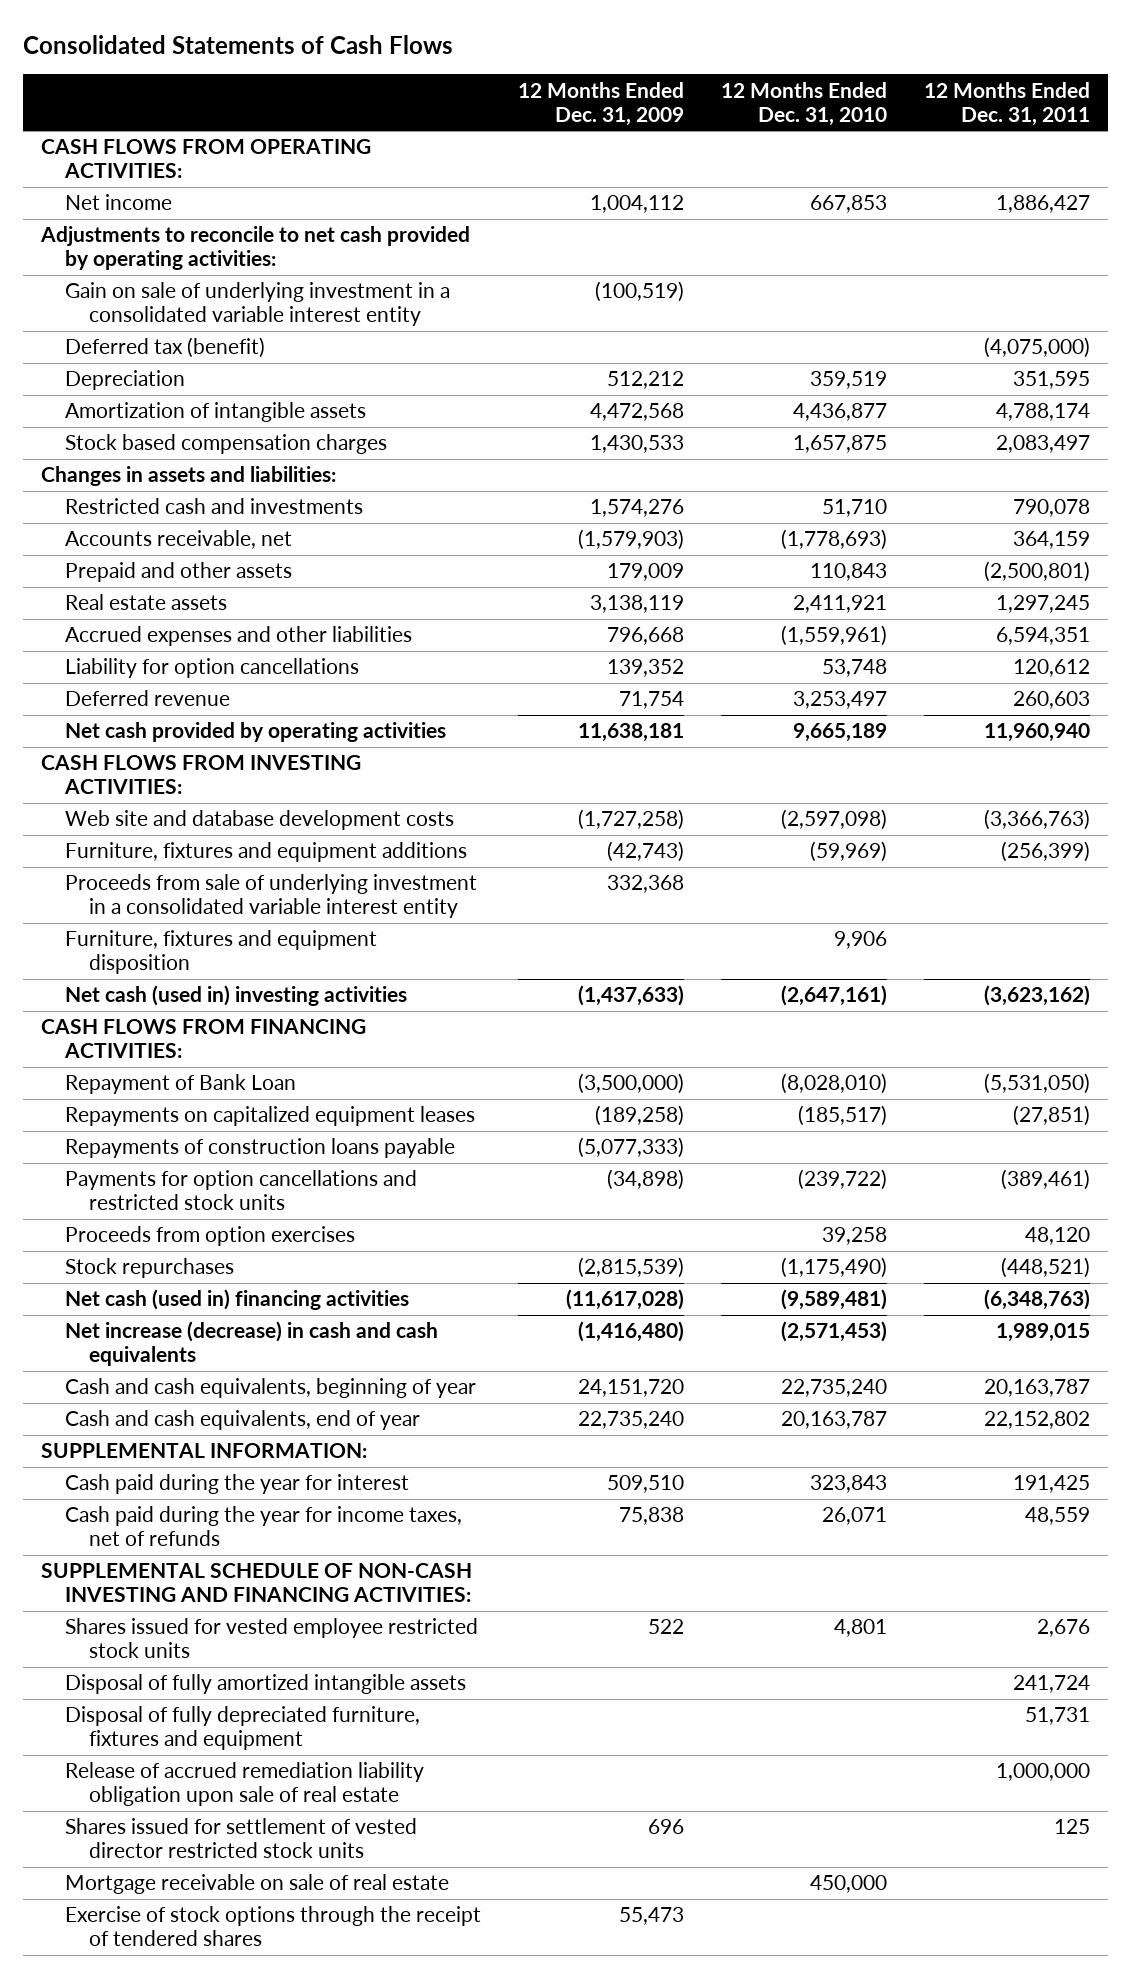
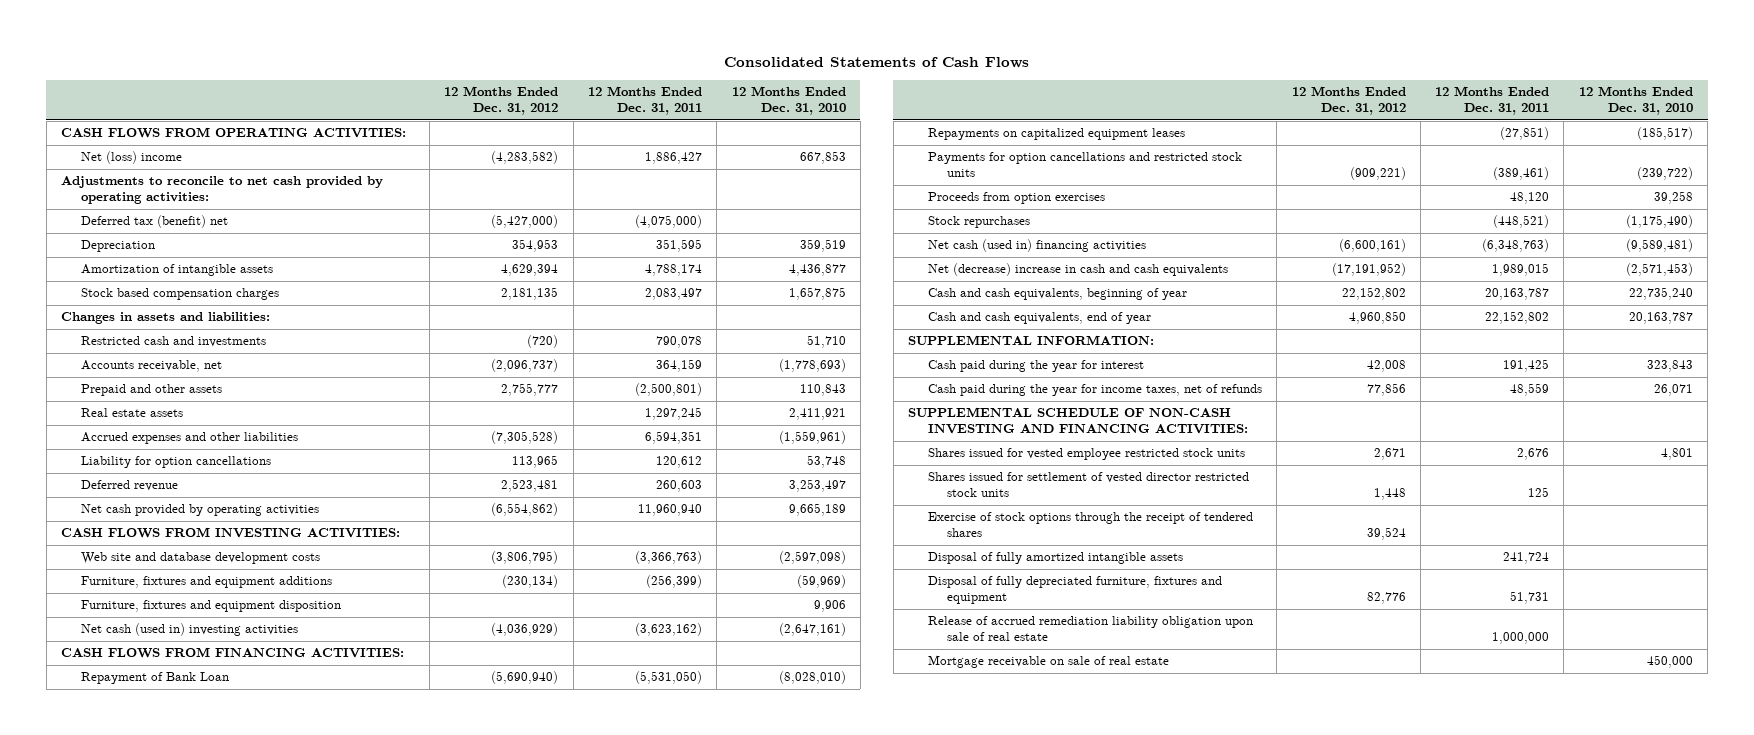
[517,81,684,126] 12 Months Ended Dec. 31, 2009 -> none
none -> [444,86,559,116] 12 Months Ended Dec. 31, 2012
[64,194,172,211] Net income -> [80,151,182,165] Net (loss) income
[64,282,450,327] Gain on sale of underlying investment in a consolidated variable interest entity -> none
[64,337,265,359] Deferred tax (benefit) -> [80,215,228,229] Deferred tax (benefit) net
[64,874,477,919] Proceeds from sale of underlying investment in a consolidated variable interest entity -> none
[64,1138,455,1159] Repayments of construction loans payable -> none
[64,1321,438,1367] Net increase (decrease) in cash and cash equivalents -> [927,263,1228,277] Net (decrease) increase in cash and cash equivalents
[64,1818,417,1859] Shares issued for settlement of vested director restricted stock units -> [927,472,1249,498] Shares issued for settlement of vested director restricted stock units
[64,1906,481,1947] Exercise of stock options through the receipt of tendered shares -> [927,512,1253,538] Exercise of stock options through the receipt of tendered shares

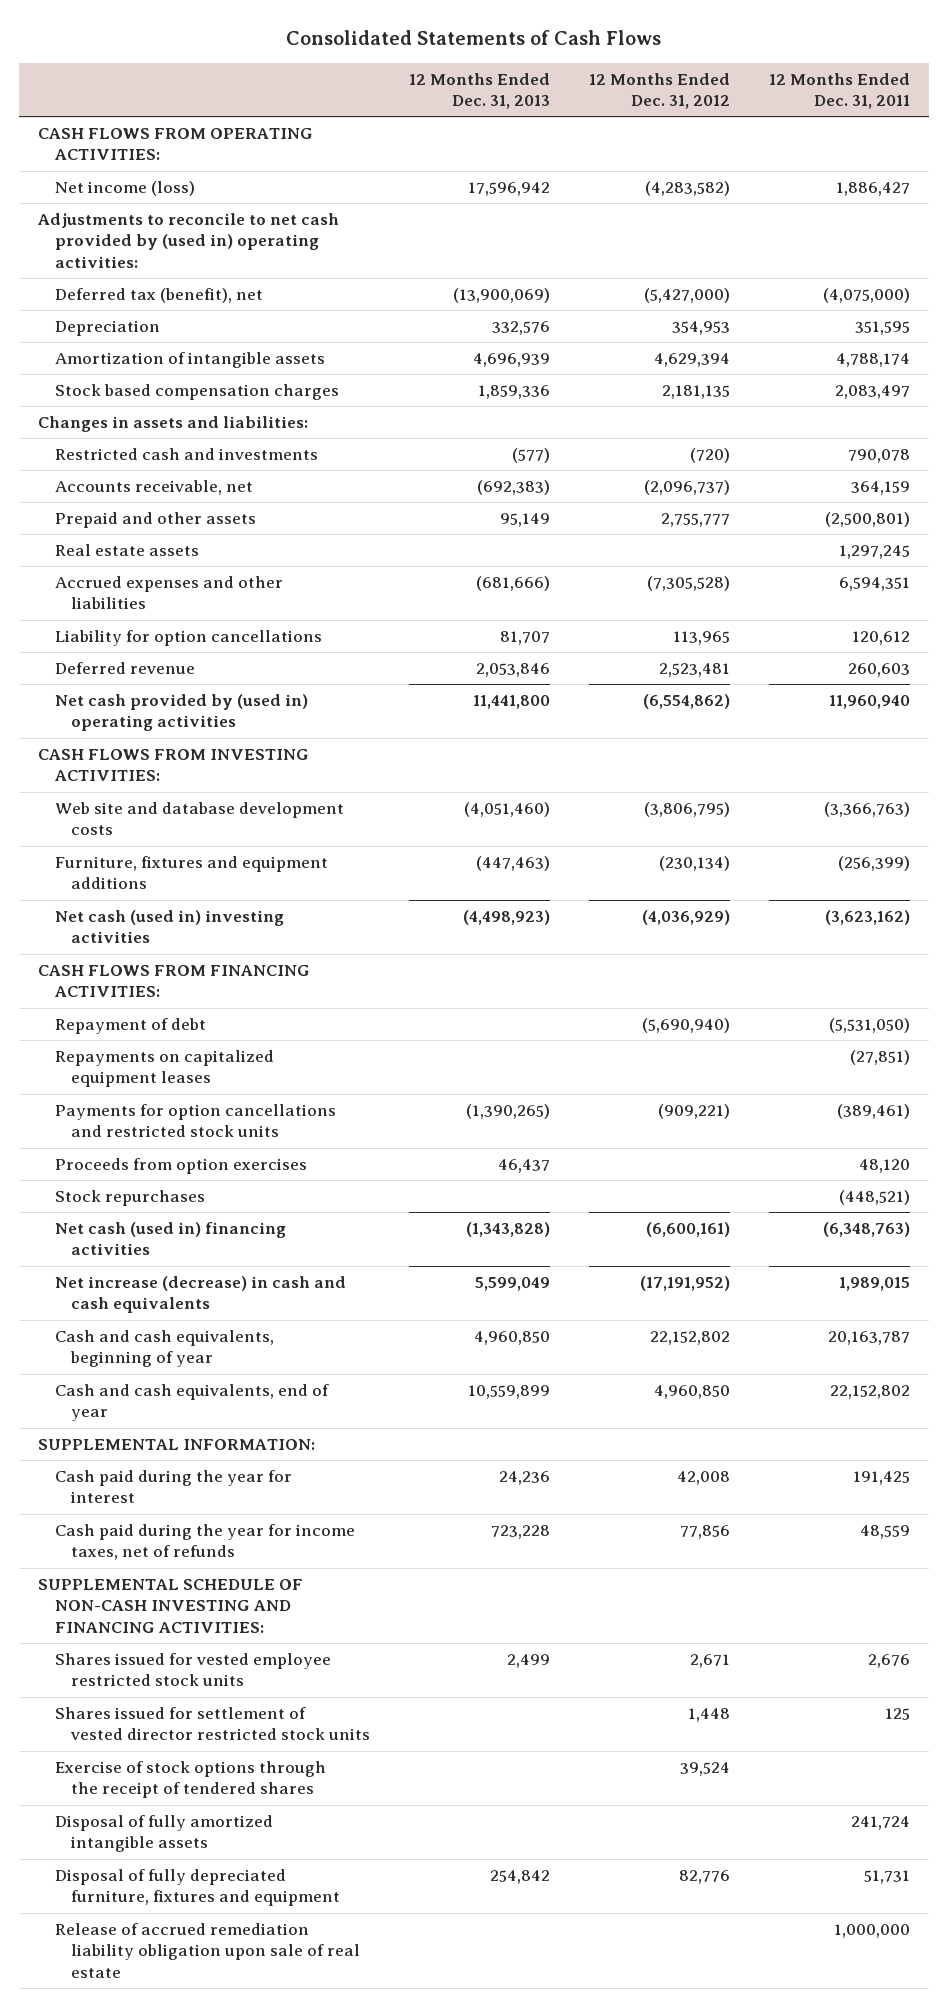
[731,86,846,116] 12 Months Ended Dec. 31, 2010 -> none
none -> [409,72,551,109] 12 Months Ended Dec. 31, 2013
[80,151,182,165] Net (loss) income -> [54,181,195,197] Net income (loss)
[61,176,384,205] Adjustments to reconcile to net cash provided by operating activities: -> [36,213,339,268] Adjustments to reconcile to net cash provided by (used in) operating activities:
[80,215,228,229] Deferred tax (benefit) net -> [54,288,263,304] Deferred tax (benefit), net
[80,504,319,517] Net cash provided by operating activities -> [54,694,308,732] Net cash provided by (used in) operating activities
[80,600,341,613] Furniture, fixtures and equipment disposition -> none
[80,672,229,685] Repayment of Bank Loan -> [54,1018,206,1035] Repayment of debt
[927,263,1228,277] Net (decrease) increase in cash and cash equivalents -> [54,1276,346,1314] Net increase (decrease) in cash and cash equivalents
[927,655,1169,669] Mortgage receivable on sale of real estate -> none

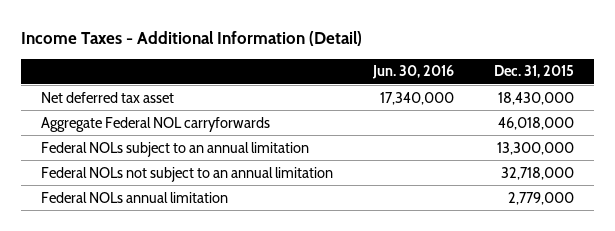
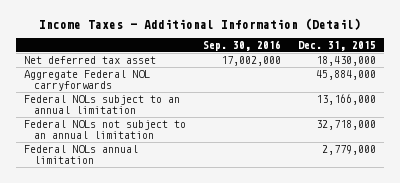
[372,65,455,80] Jun. 30, 2016 -> none
none -> [202,40,281,52] Sep. 30, 2016
[497,116,574,130] 46,018,000 -> [315,69,376,80] 45,884,000
[496,141,574,155] 13,300,000 -> [315,93,376,105] 13,166,000

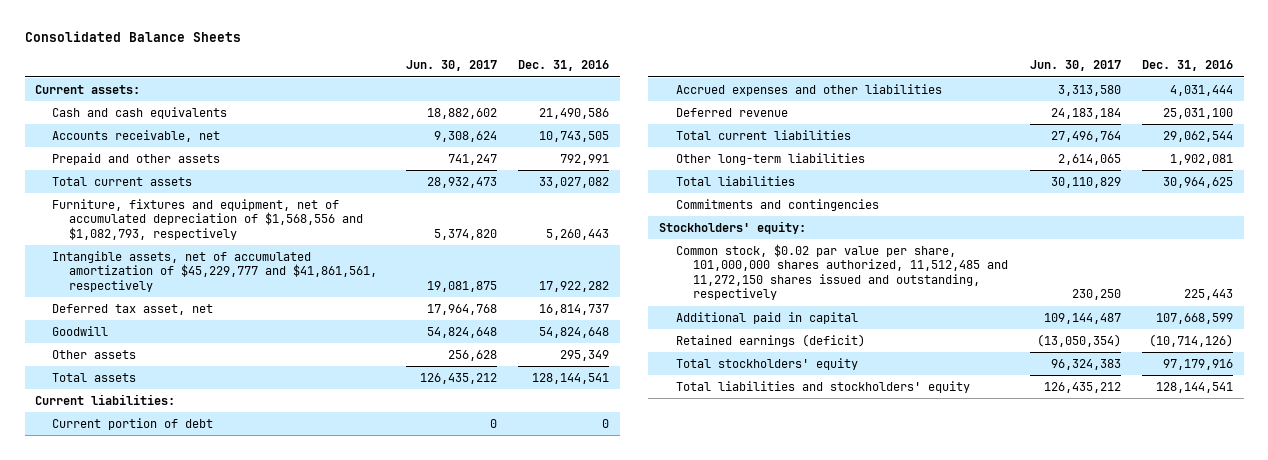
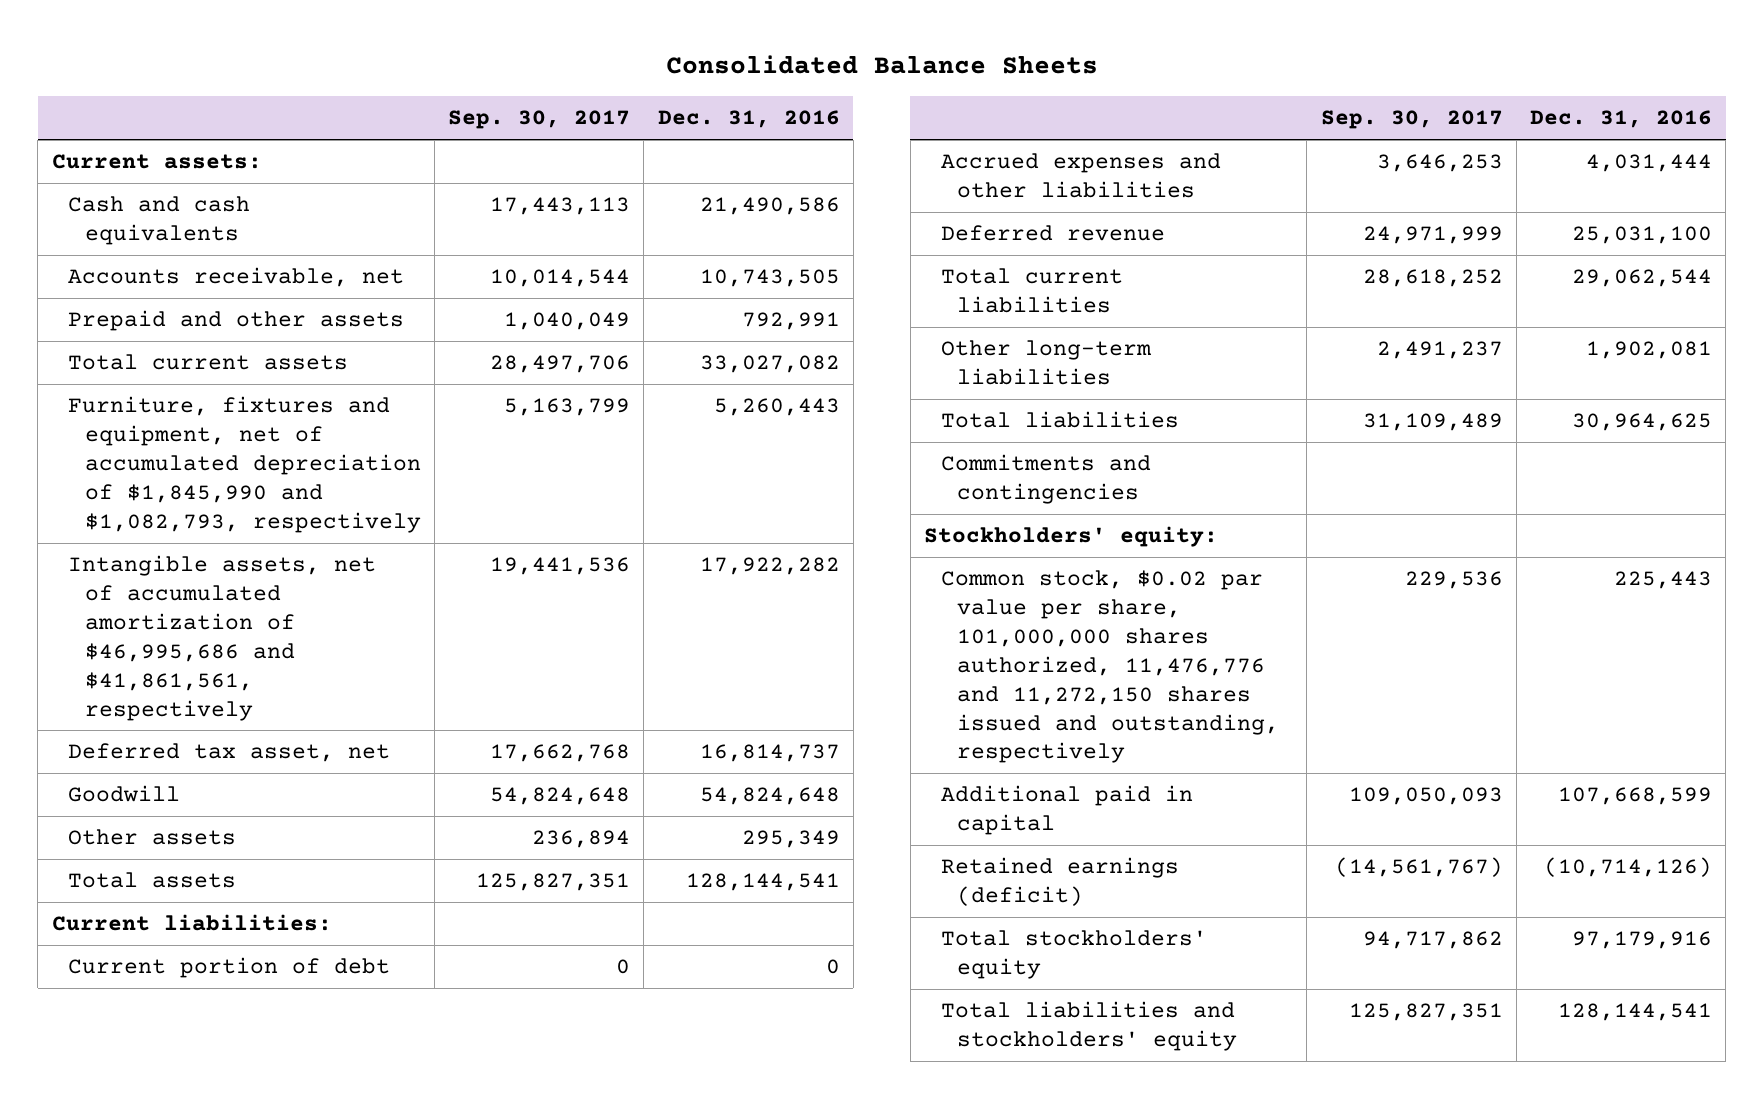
[405,60,497,72] Jun. 30, 2017 -> none
none -> [448,110,631,130] Sep. 30, 2017
[52,198,364,240] Furniture, fixtures and equipment, net of accumulated depreciation of $1,568,556 and $1,082,793, respectively -> [68,396,421,533] Furniture, fixtures and equipment, net of accumulated depreciation of $1,845,990 and $1,082,793, respectively
[52,250,378,292] Intangible assets, net of accumulated amortization of $45,229,777 and $41,861,561, respectively -> [68,555,377,721] Intangible assets, net of accumulated amortization of $46,995,686 and $41,861,561, respectively
[676,243,1009,301] Common stock, $0.02 par value per share, 101,000,000 shares authorized, 11,512,485 and 11,272,150 shares issued and outstanding, respectively -> [940,570,1280,764] Common stock, $0.02 par value per share, 101,000,000 shares authorized, 11,476,776 and 11,272,150 shares issued and outstanding, respectively

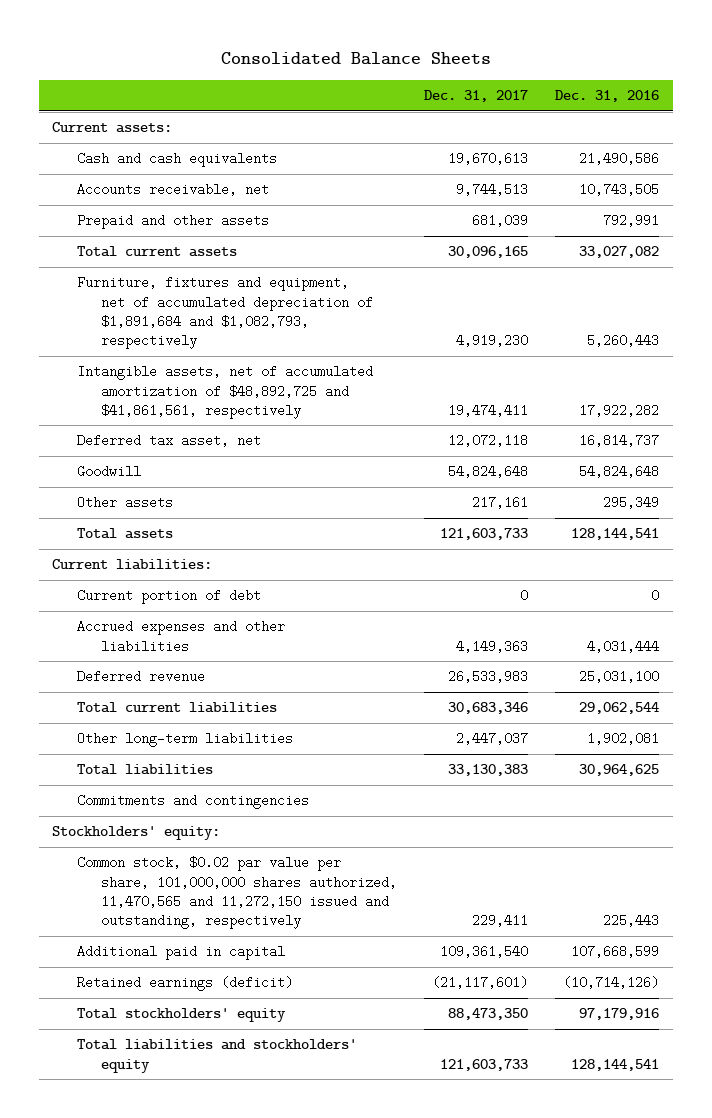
[448,110,631,130] Sep. 30, 2017 -> none
none -> [424,90,529,103] Dec. 31, 2017
[68,396,421,533] Furniture, fixtures and equipment, net of accumulated depreciation of $1,845,990 and $1,082,793, respectively -> [76,276,374,350] Furniture, fixtures and equipment, net of accumulated depreciation of $1,891,684 and $1,082,793, respectively
[68,555,377,721] Intangible assets, net of accumulated amortization of $46,995,686 and $41,861,561, respectively -> [76,365,373,419] Intangible assets, net of accumulated amortization of $48,892,725 and $41,861,561, respectively
[940,570,1280,764] Common stock, $0.02 par value per share, 101,000,000 shares authorized, 11,476,776 and 11,272,150 shares issued and outstanding, respectively -> [76,856,398,930] Common stock, $0.02 par value per share, 101,000,000 shares authorized, 11,470,565 and 11,272,150 issued and outstanding, respectively

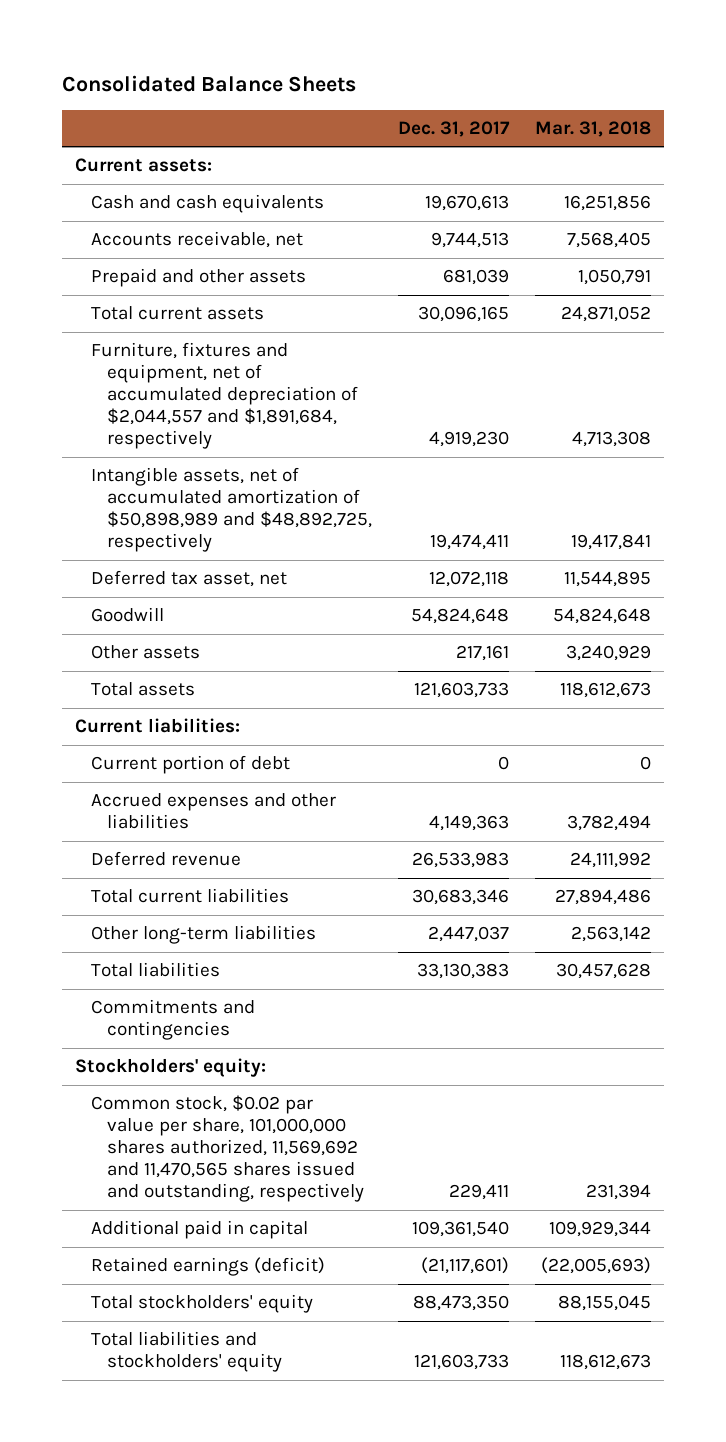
[555,90,660,103] Dec. 31, 2016 -> none
none -> [535,120,652,137] Mar. 31, 2018
[76,276,374,350] Furniture, fixtures and equipment, net of accumulated depreciation of $1,891,684 and $1,082,793, respectively -> [90,342,358,450] Furniture, fixtures and equipment, net of accumulated depreciation of $2,044,557 and $1,891,684, respectively
[76,365,373,419] Intangible assets, net of accumulated amortization of $48,892,725 and $41,861,561, respectively -> [90,467,372,553] Intangible assets, net of accumulated amortization of $50,898,989 and $48,892,725, respectively
[76,856,398,930] Common stock, $0.02 par value per share, 101,000,000 shares authorized, 11,470,565 and 11,272,150 issued and outstanding, respectively -> [90,1095,364,1203] Common stock, $0.02 par value per share, 101,000,000 shares authorized, 11,569,692 and 11,470,565 shares issued and outstanding, respectively

